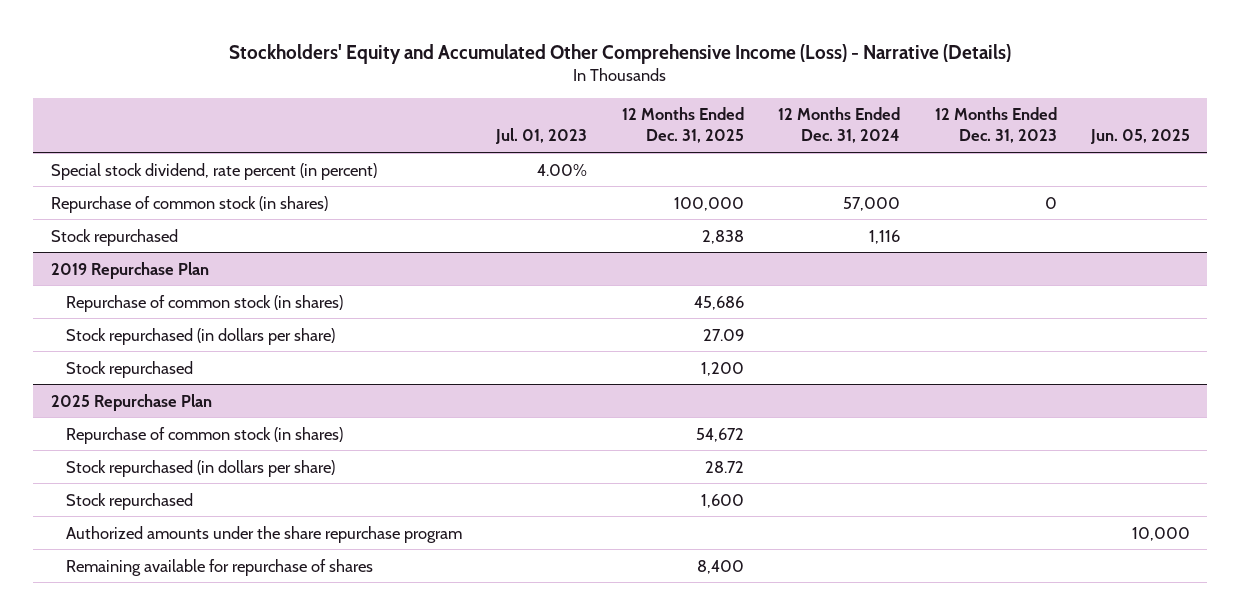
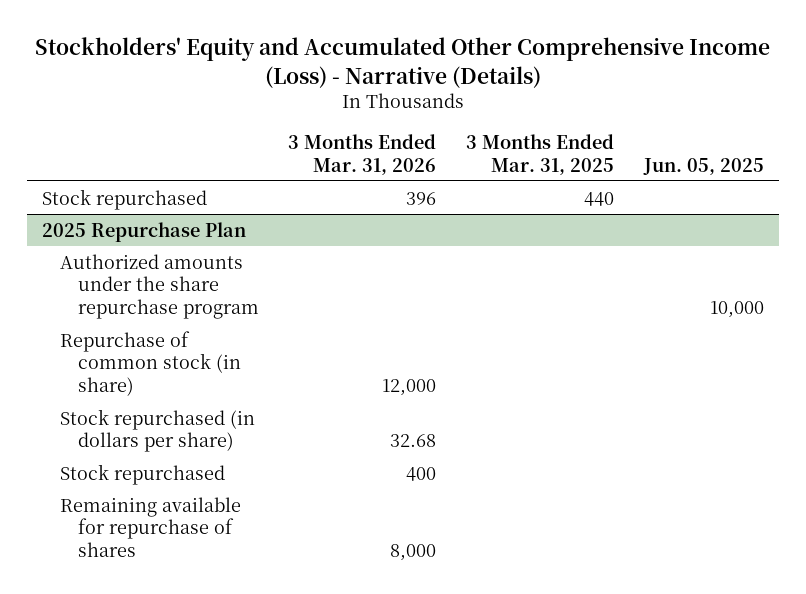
[495,128,588,145] Jul. 01, 2023 -> none
[621,107,744,144] 12 Months Ended Dec. 31, 2025 -> none
[778,107,901,144] 12 Months Ended Dec. 31, 2024 -> none
[934,107,1057,144] 12 Months Ended Dec. 31, 2023 -> none
none -> [288,133,437,175] 3 Months Ended Mar. 31, 2026
none -> [466,133,615,175] 3 Months Ended Mar. 31, 2025
[50,162,377,180] Special stock dividend, rate percent (in percent) -> none
[50,195,328,213] Repurchase of common stock (in shares) -> none
[50,261,209,279] 2019 Repurchase Plan -> none
[65,294,343,312] Repurchase of common stock (in shares) -> none
[65,327,335,345] Stock repurchased (in dollars per share) -> none
[65,360,193,378] Stock repurchased -> none
[65,525,462,543] Authorized amounts under the share repurchase program -> [59,253,259,320] Authorized amounts under the share repurchase program
[65,426,343,444] Repurchase of common stock (in shares) -> [59,330,241,397] Repurchase of common stock (in share)

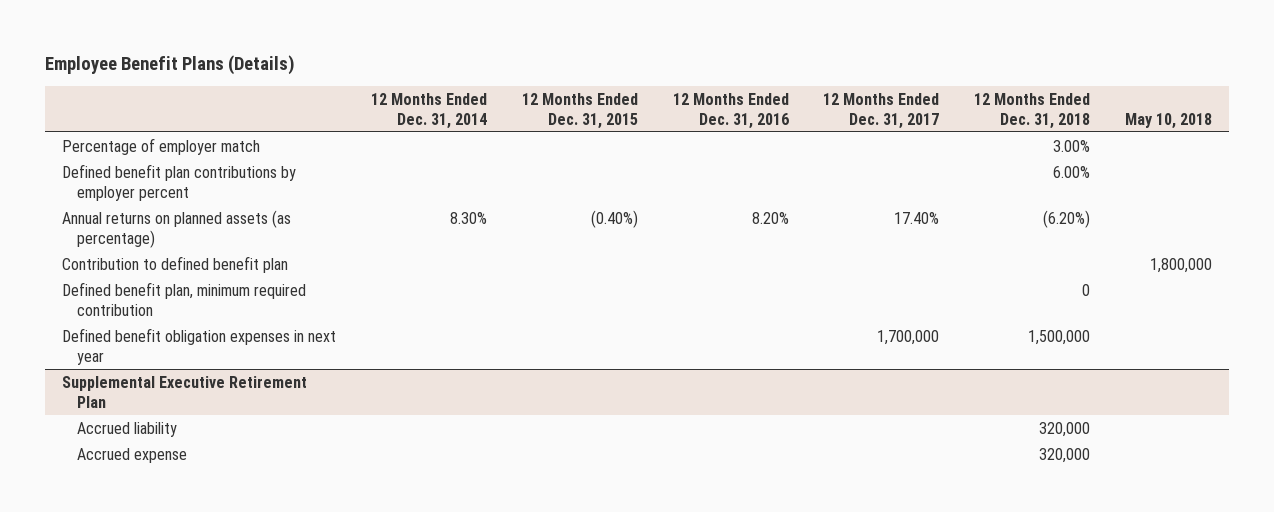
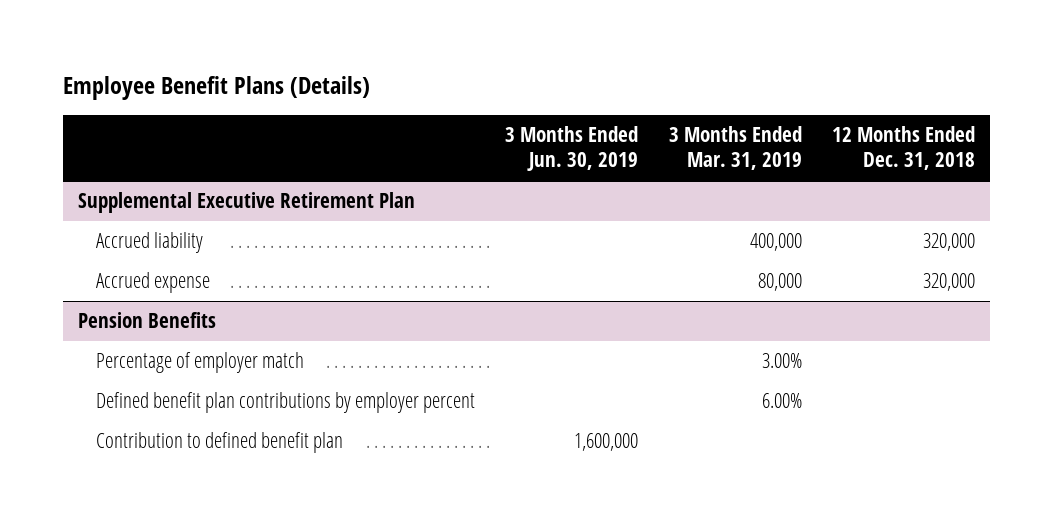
[371,92,488,129] 12 Months Ended Dec. 31, 2014 -> none
[521,92,638,129] 12 Months Ended Dec. 31, 2015 -> none
[672,92,789,129] 12 Months Ended Dec. 31, 2016 -> none
[823,92,940,129] 12 Months Ended Dec. 31, 2017 -> none
[1124,112,1212,129] May 10, 2018 -> none
none -> [505,126,639,172] 3 Months Ended Jun. 30, 2019
none -> [668,126,802,171] 3 Months Ended Mar. 31, 2019
[62,137,261,155] Percentage of employer match -> none
[62,163,297,201] Defined benefit plan contributions by employer percent -> none
[62,209,292,248] Annual returns on planned assets (as percentage) -> none
[62,255,289,273] Contribution to defined benefit plan -> none
[62,281,307,316] Defined benefit plan, minimum required contribution -> none
[62,327,337,365] Defined benefit obligation expenses in next year -> none
none -> [77,312,216,329] Pension Benefits
none -> [95,352,304,374] Percentage of employer match
none -> [95,392,475,414] Defined benefit plan contributions by employer percent
none -> [95,432,343,454] Contribution to defined benefit plan

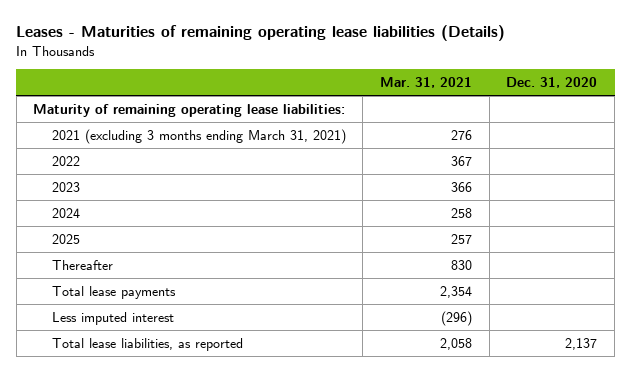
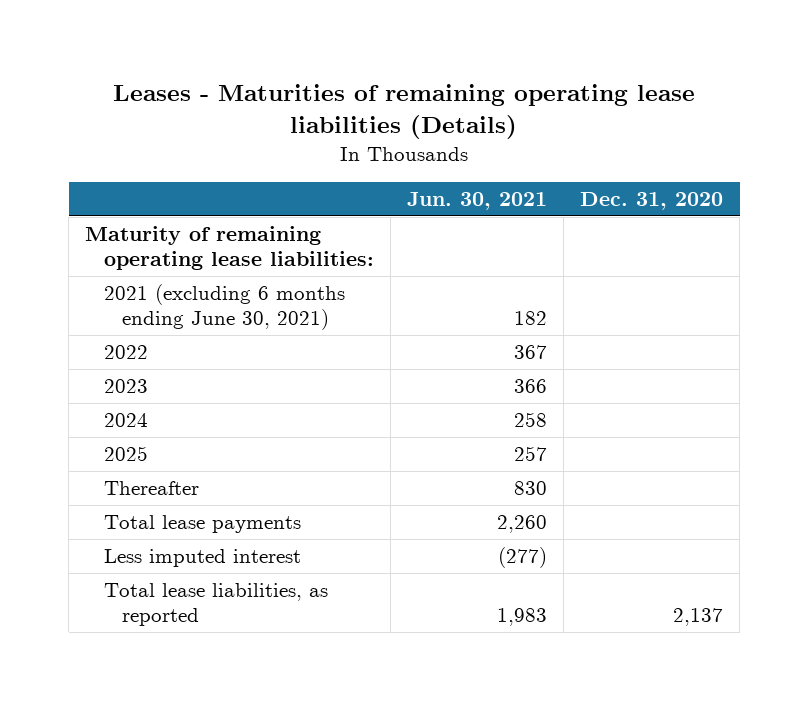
[380,76,473,88] Mar. 31, 2021 -> none
none -> [406,192,547,211] Jun. 30, 2021
[51,128,346,144] 2021 (excluding 3 months ending March 31, 2021) -> [103,284,345,330] 2021 (excluding 6 months ending June 30, 2021)

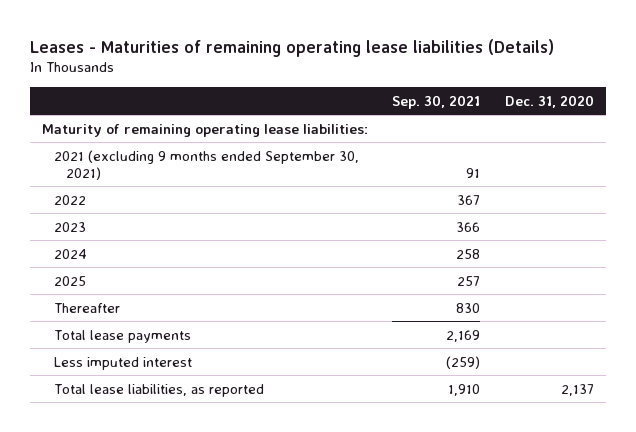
[406,192,547,211] Jun. 30, 2021 -> none
none -> [392,94,481,109] Sep. 30, 2021
[103,284,345,330] 2021 (excluding 6 months ending June 30, 2021) -> [53,149,359,180] 2021 (excluding 9 months ended September 30, 2021)

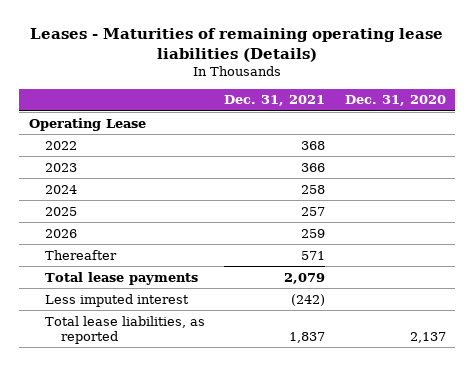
[392,94,481,109] Sep. 30, 2021 -> none
none -> [224,95,326,107] Dec. 31, 2021
[53,149,359,180] 2021 (excluding 9 months ended September 30, 2021) -> none
[41,123,368,137] Maturity of remaining operating lease liabilities: -> [28,117,146,131] Operating Lease
none -> [44,228,77,238] 2026

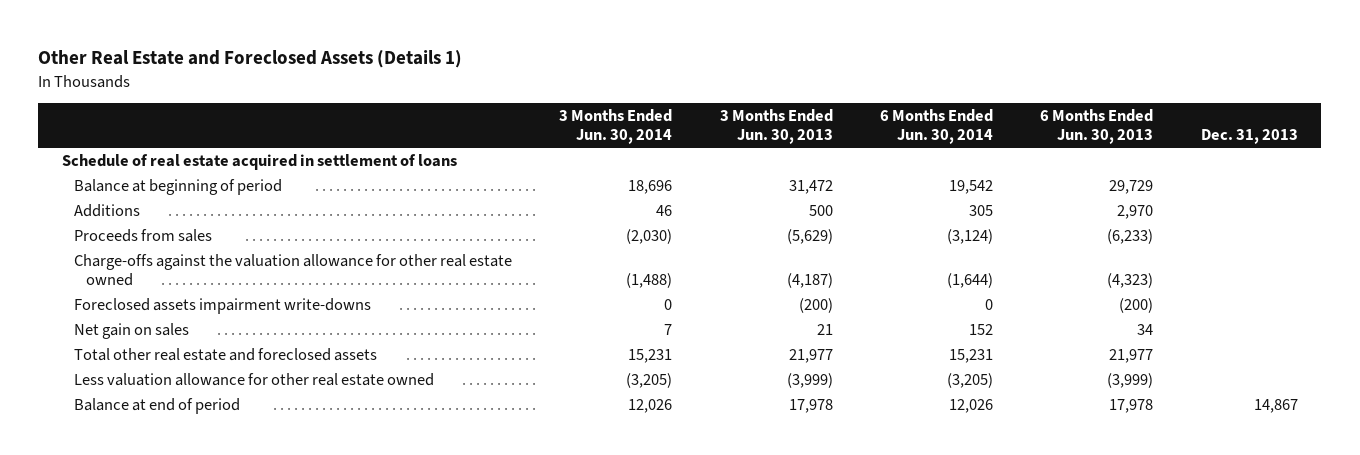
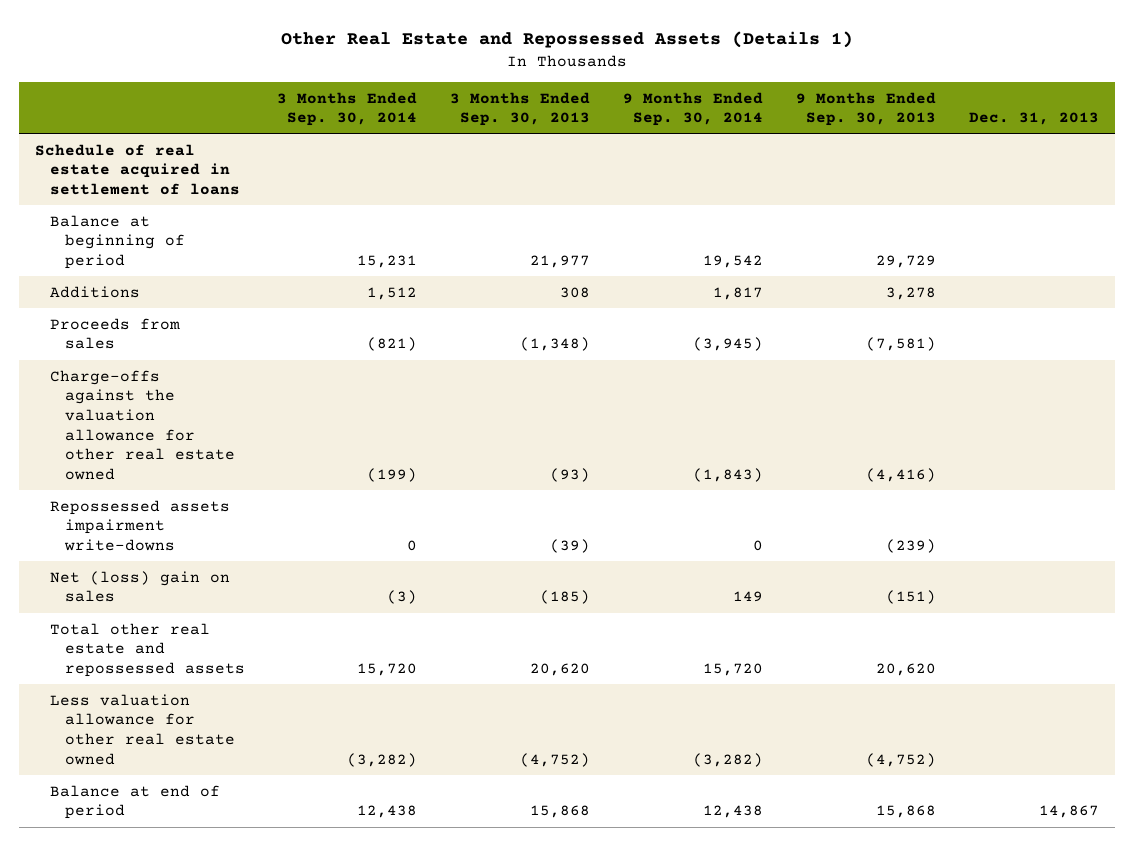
[38,50,463,69] Other Real Estate and Foreclosed Assets (Details 1) -> [280,30,853,48] Other Real Estate and Repossessed Assets (Details 1)
[559,108,673,145] 3 Months Ended Jun. 30, 2014 -> none
[719,108,833,145] 3 Months Ended Jun. 30, 2013 -> none
[880,108,994,145] 6 Months Ended Jun. 30, 2014 -> none
[1040,108,1154,145] 6 Months Ended Jun. 30, 2013 -> none
none -> [277,91,418,127] 3 Months Ended Sep. 30, 2014
none -> [450,91,591,127] 3 Months Ended Sep. 30, 2013
none -> [622,91,763,127] 9 Months Ended Sep. 30, 2014
none -> [795,91,936,127] 9 Months Ended Sep. 30, 2013
[74,297,372,314] Foreclosed assets impairment write-downs -> [49,499,230,551] Repossessed assets impairment write-downs
[74,322,190,339] Net gain on sales -> [49,570,230,603] Net (loss) gain on sales
[74,347,378,361] Total other real estate and foreclosed assets -> [49,622,245,677] Total other real estate and repossessed assets

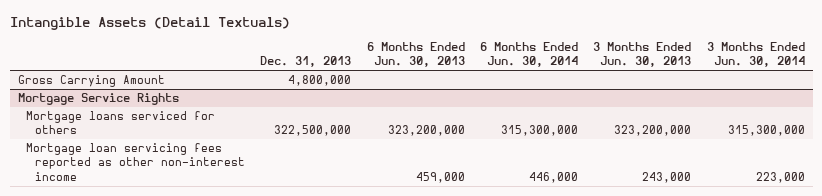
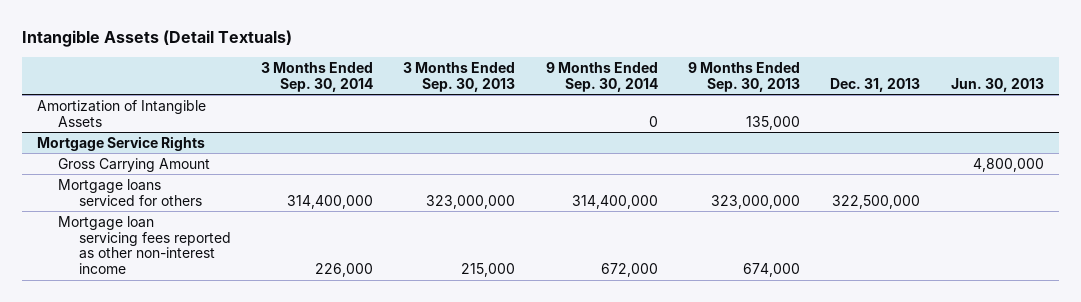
[366,42,465,68] 6 Months Ended Jun. 30, 2013 -> none
[480,42,579,68] 6 Months Ended Jun. 30, 2014 -> none
[593,42,692,68] 3 Months Ended Jun. 30, 2013 -> none
[706,42,805,68] 3 Months Ended Jun. 30, 2014 -> none
none -> [260,61,373,92] 3 Months Ended Sep. 30, 2014
none -> [403,61,516,92] 3 Months Ended Sep. 30, 2013
none -> [545,61,658,92] 9 Months Ended Sep. 30, 2014
none -> [687,61,800,92] 9 Months Ended Sep. 30, 2013
none -> [950,77,1044,92] Jun. 30, 2013
[17,75,165,88] Gross Carrying Amount -> none
none -> [37,99,207,127] Amortization of Intangible Assets
none -> [57,157,210,172] Gross Carrying Amount

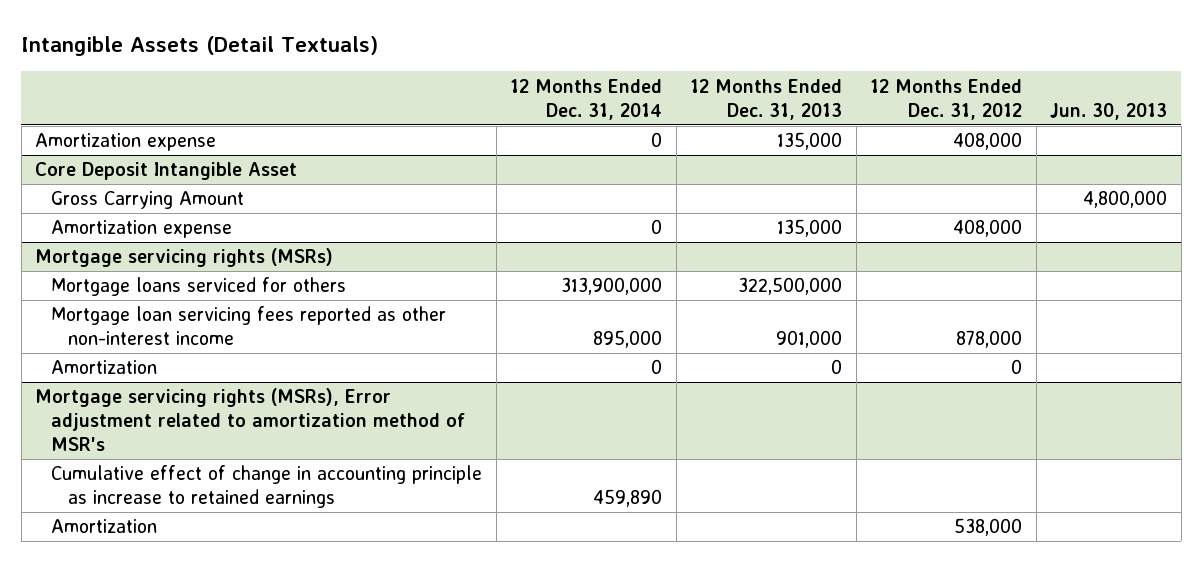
[260,61,373,92] 3 Months Ended Sep. 30, 2014 -> none
[403,61,516,92] 3 Months Ended Sep. 30, 2013 -> none
[545,61,658,92] 9 Months Ended Sep. 30, 2014 -> none
[687,61,800,92] 9 Months Ended Sep. 30, 2013 -> none
[830,77,921,92] Dec. 31, 2013 -> none
none -> [510,78,663,120] 12 Months Ended Dec. 31, 2014
none -> [690,78,843,120] 12 Months Ended Dec. 31, 2013
none -> [870,78,1023,120] 12 Months Ended Dec. 31, 2012
[37,99,207,127] Amortization of Intangible Assets -> [35,133,217,152] Amortization expense
[37,135,206,151] Mortgage Service Rights -> [35,162,298,181] Core Deposit Intangible Asset
[57,178,202,206] Mortgage loans serviced for others -> none
[57,215,231,275] Mortgage loan servicing fees reported as other non-interest income -> none
none -> [51,220,233,239] Amortization expense
none -> [35,248,334,268] Mortgage servicing rights (MSRs)
none -> [51,277,347,297] Mortgage loans serviced for others
none -> [51,306,447,346] Mortgage loan servicing fees reported as other non-interest income
none -> [51,360,158,375] Amortization
none -> [35,388,466,452] Mortgage servicing rights (MSRs), Error adjustment related to amortization method of MSR's
none -> [51,465,483,509] Cumulative effect of change in accounting principle as increase to retained earnings
none -> [51,519,158,534] Amortization

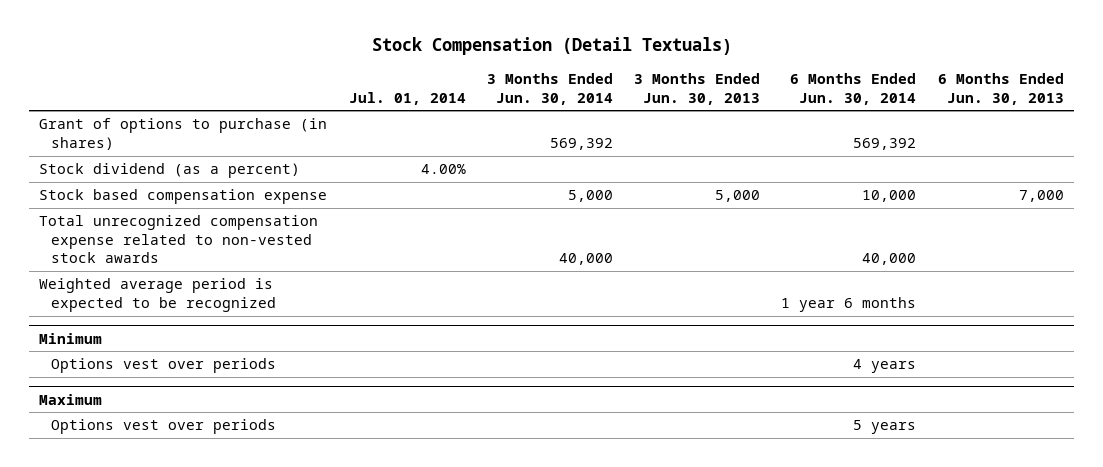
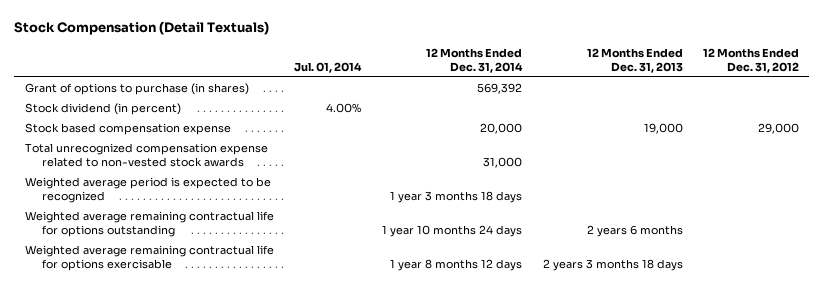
[486,73,613,105] 3 Months Ended Jun. 30, 2014 -> none
[634,73,761,105] 3 Months Ended Jun. 30, 2013 -> none
[790,73,917,105] 6 Months Ended Jun. 30, 2014 -> none
[937,73,1064,105] 6 Months Ended Jun. 30, 2013 -> none
none -> [425,47,523,74] 12 Months Ended Dec. 31, 2014
none -> [586,47,683,74] 12 Months Ended Dec. 31, 2013
none -> [703,47,800,74] 12 Months Ended Dec. 31, 2012
[39,163,301,179] Stock dividend (as a percent) -> [24,102,181,115] Stock dividend (in percent)
[39,332,103,344] Minimum -> none
[51,358,277,374] Options vest over periods -> none
[39,393,103,405] Maximum -> none
[51,419,277,435] Options vest over periods -> none
none -> [24,210,274,238] Weighted average remaining contractual life for options outstanding
none -> [24,244,274,272] Weighted average remaining contractual life for options exercisable

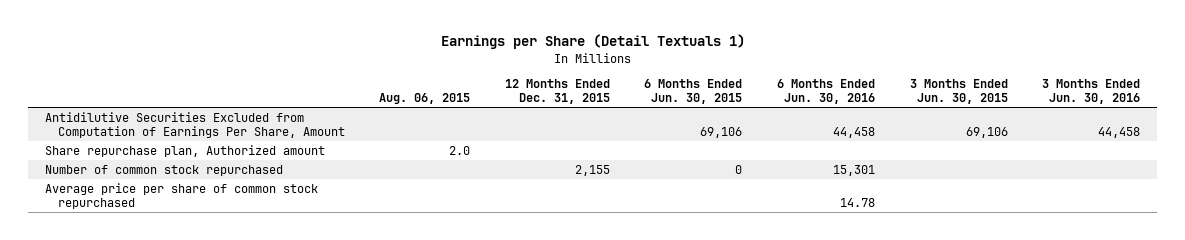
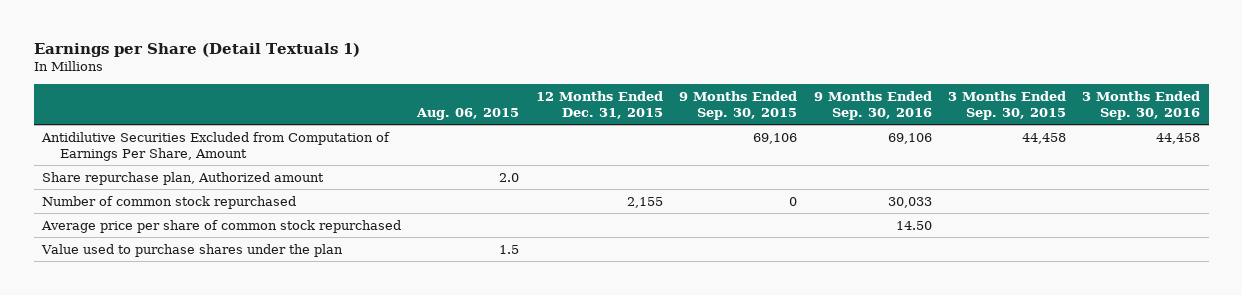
[644,79,743,105] 6 Months Ended Jun. 30, 2015 -> none
[776,79,875,105] 6 Months Ended Jun. 30, 2016 -> none
[909,79,1008,105] 3 Months Ended Jun. 30, 2015 -> none
[1042,79,1141,105] 3 Months Ended Jun. 30, 2016 -> none
none -> [679,90,798,121] 9 Months Ended Sep. 30, 2015
none -> [813,90,932,121] 9 Months Ended Sep. 30, 2016
none -> [948,90,1067,121] 3 Months Ended Sep. 30, 2015
none -> [1082,90,1201,121] 3 Months Ended Sep. 30, 2016
none -> [41,243,344,257] Value used to purchase shares under the plan

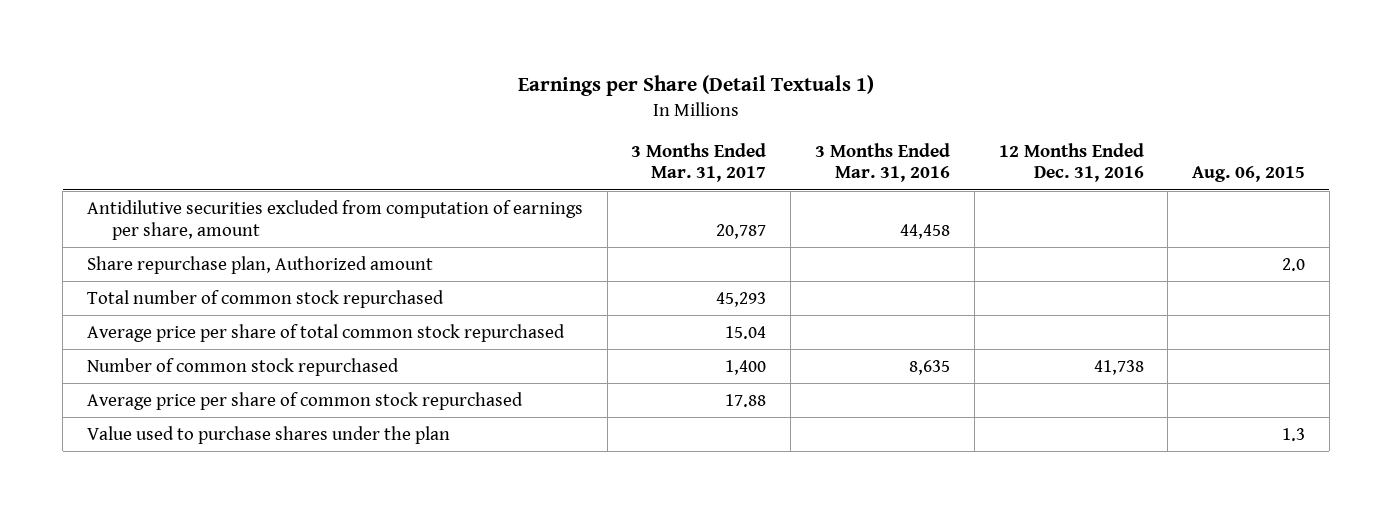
[535,90,663,120] 12 Months Ended Dec. 31, 2015 -> none
[679,90,798,121] 9 Months Ended Sep. 30, 2015 -> none
[813,90,932,121] 9 Months Ended Sep. 30, 2016 -> none
[948,90,1067,121] 3 Months Ended Sep. 30, 2015 -> none
[1082,90,1201,121] 3 Months Ended Sep. 30, 2016 -> none
none -> [631,142,767,183] 3 Months Ended Mar. 31, 2017
none -> [814,142,950,183] 3 Months Ended Mar. 31, 2016
none -> [998,142,1144,183] 12 Months Ended Dec. 31, 2016
[41,131,391,162] Antidilutive Securities Excluded from Computation of Earnings Per Share, Amount -> [86,199,583,240] Antidilutive securities excluded from computation of earnings per share, amount
none -> [86,289,444,308] Total number of common stock repurchased
none -> [86,323,565,342] Average price per share of total common stock repurchased
[499,244,520,254] 1.5 -> [1282,427,1306,441] 1.3

